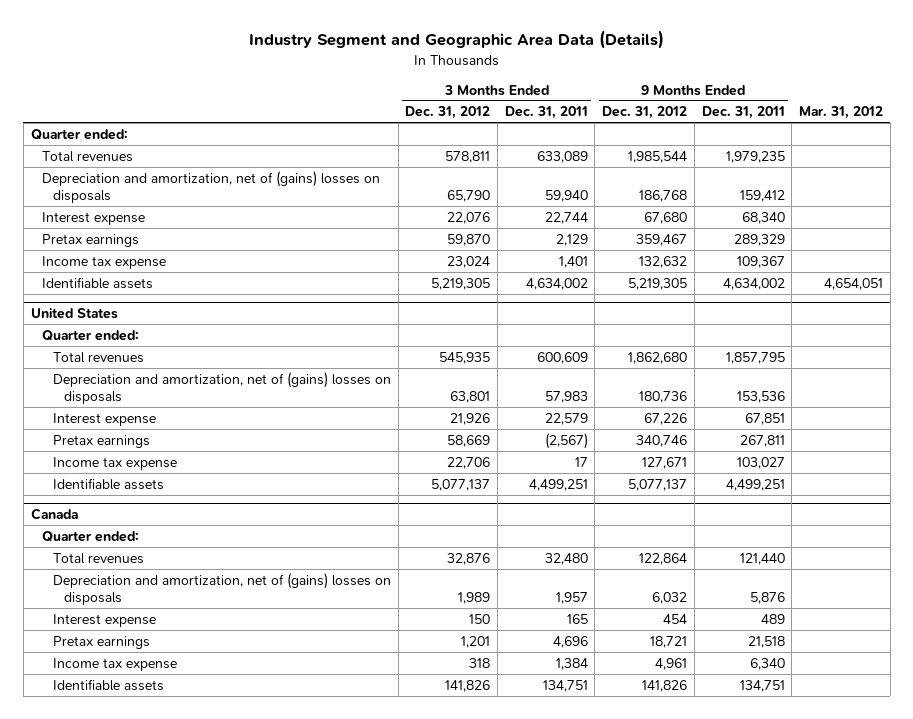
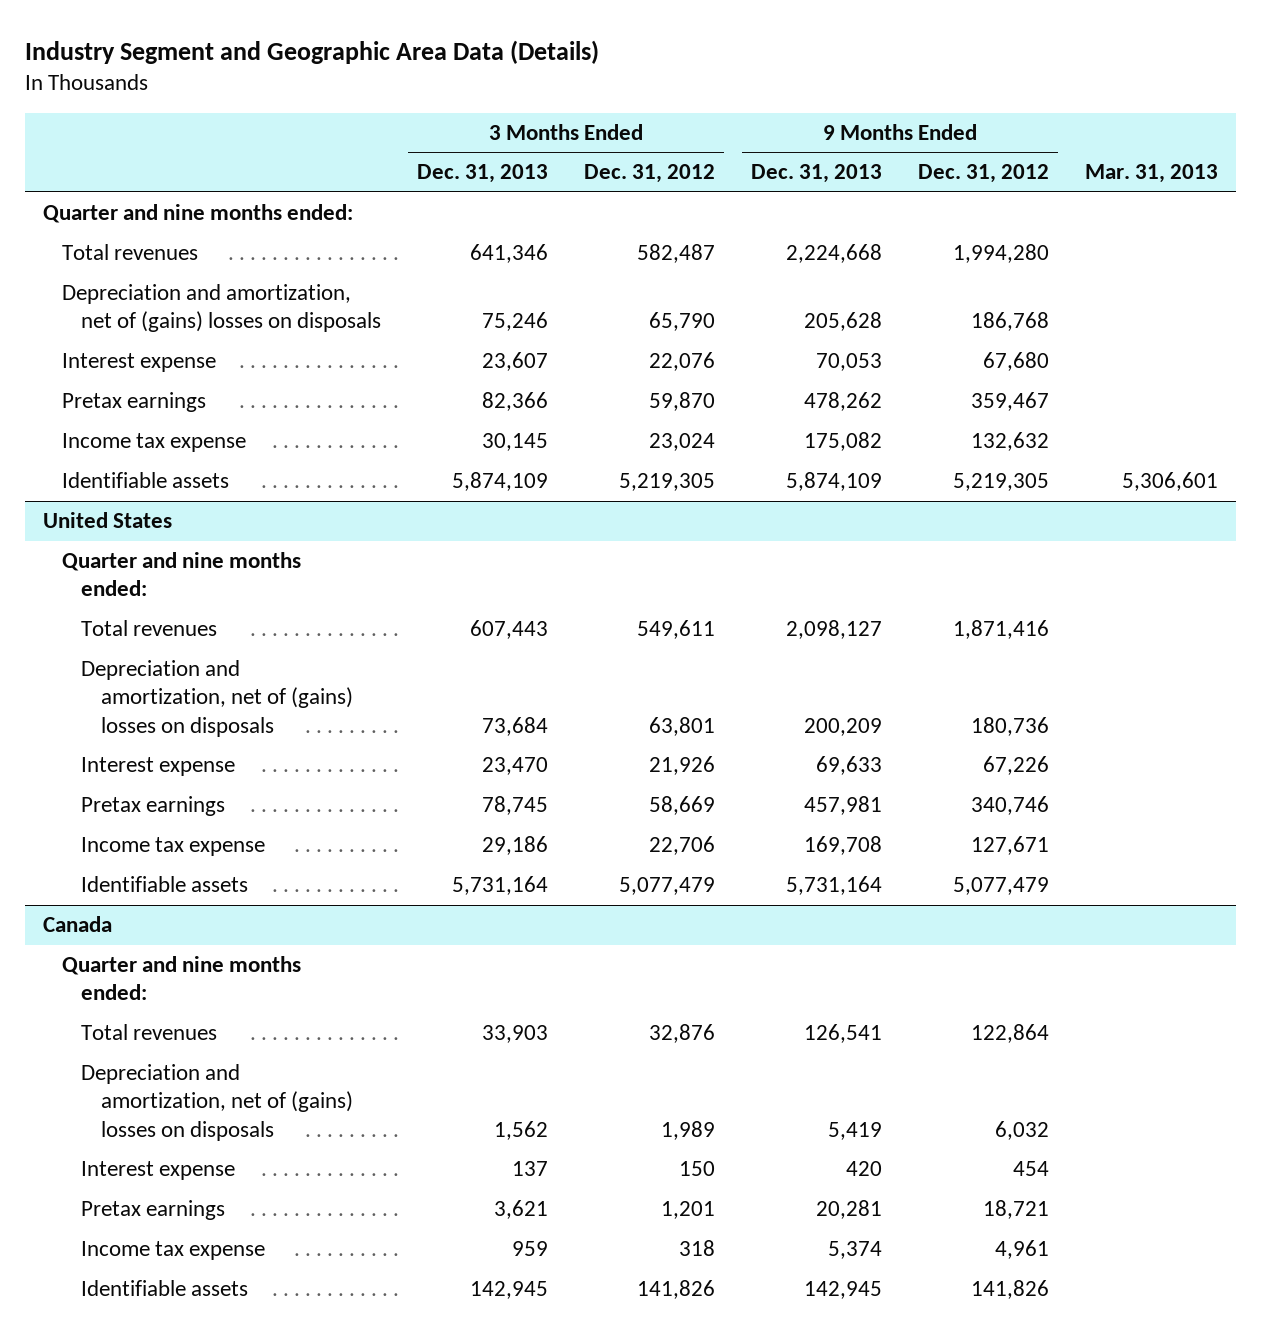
[504,106,588,120] Dec. 31, 2011 -> none
[701,106,785,120] Dec. 31, 2011 -> none
[798,106,883,120] Mar. 31, 2012 -> none
none -> [417,164,549,184] Dec. 31, 2013
none -> [751,164,883,184] Dec. 31, 2013
none -> [1085,164,1219,184] Mar. 31, 2013
[30,128,128,140] Quarter ended: -> [42,204,353,224] Quarter and nine months ended:
[445,150,491,163] 578,811 -> [637,244,716,264] 582,487
[628,150,688,163] 1,985,544 -> [953,244,1050,264] 1,994,280
[41,329,139,341] Quarter ended: -> [61,552,301,597] Quarter and nine months ended:
[439,351,491,364] 545,935 -> [637,620,716,640] 549,611
[628,351,688,364] 1,862,680 -> [953,620,1050,640] 1,871,416
[431,478,491,491] 5,077,137 -> [619,877,716,896] 5,077,479
[628,478,688,491] 5,077,137 -> [953,877,1050,896] 5,077,479
[41,530,139,542] Quarter ended: -> [61,956,301,1001] Quarter and nine months ended:

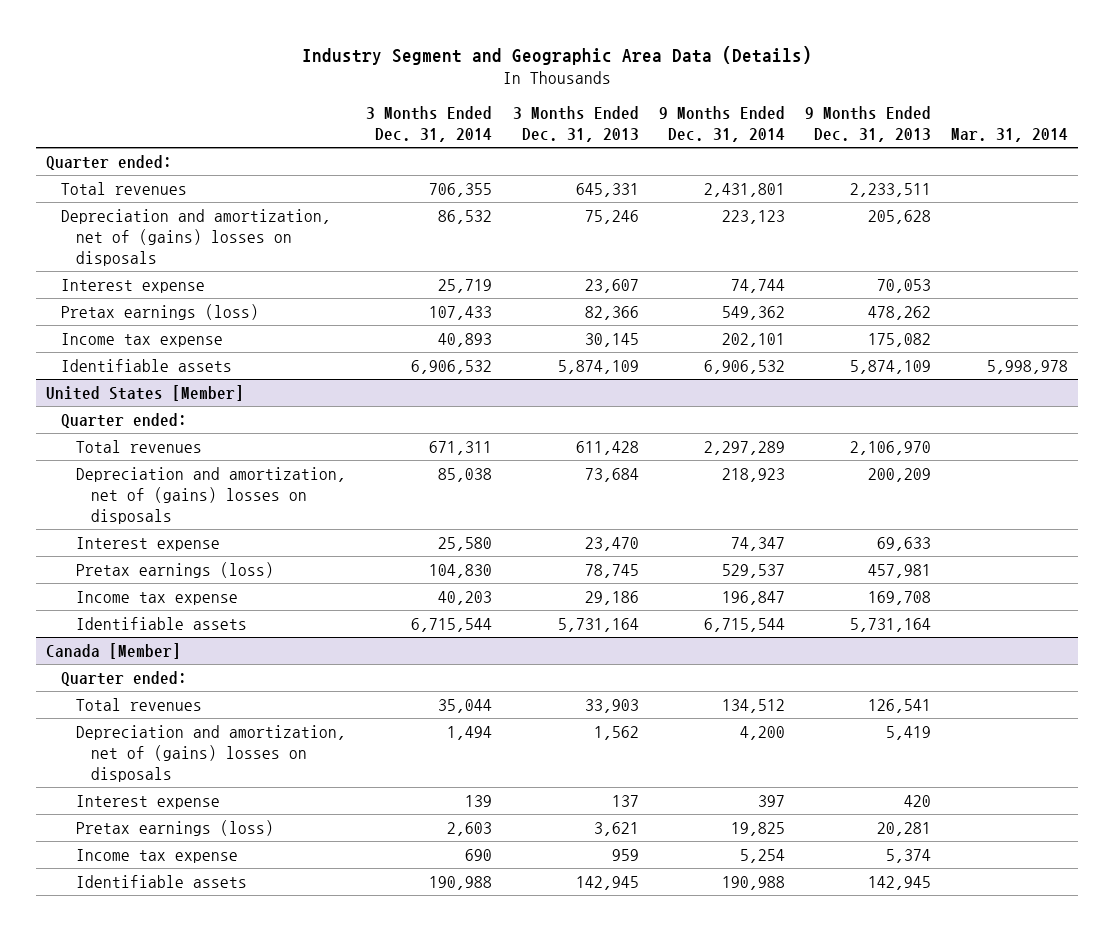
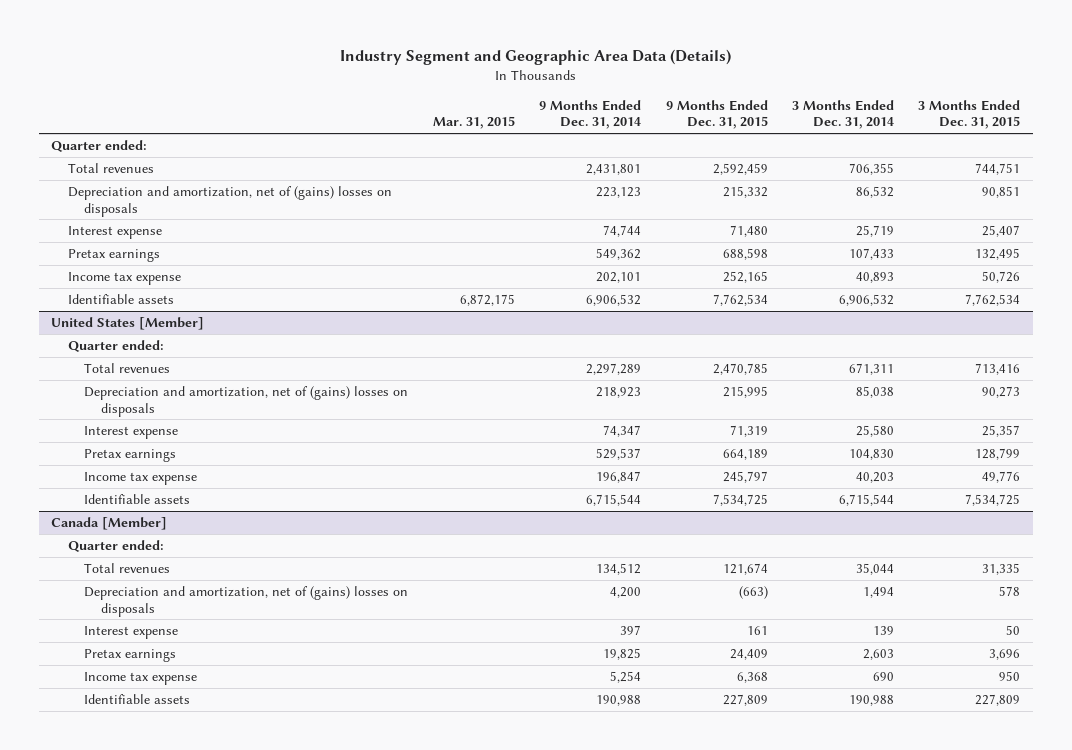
[512,106,639,143] 3 Months Ended Dec. 31, 2013 -> none
[804,106,931,143] 9 Months Ended Dec. 31, 2013 -> none
[951,128,1069,143] Mar. 31, 2014 -> none
none -> [432,116,515,130] Mar. 31, 2015
none -> [665,99,768,130] 9 Months Ended Dec. 31, 2015
none -> [918,99,1021,130] 3 Months Ended Dec. 31, 2015
[61,303,260,320] Pretax earnings (loss) -> [67,249,160,263] Pretax earnings
[76,561,275,578] Pretax earnings (loss) -> [84,449,177,463] Pretax earnings
[76,819,275,836] Pretax earnings (loss) -> [84,649,177,663] Pretax earnings

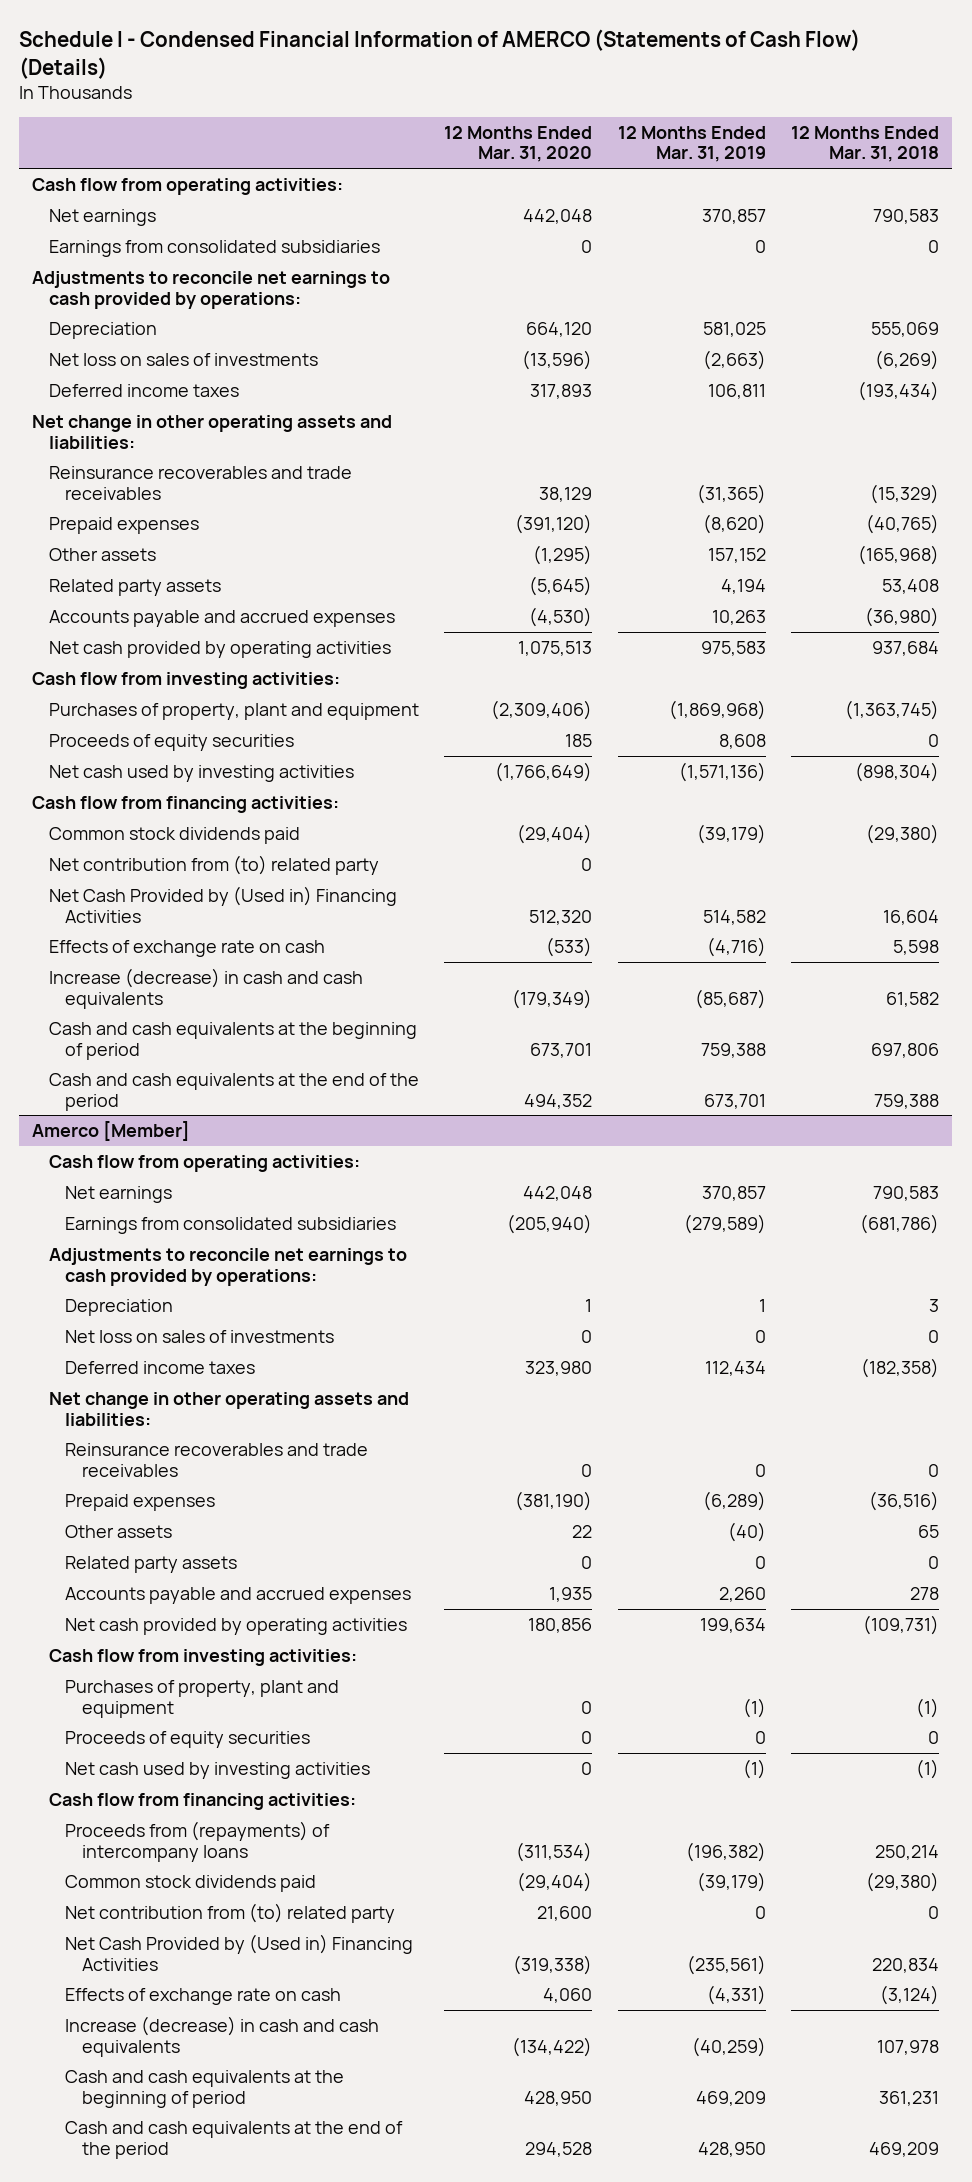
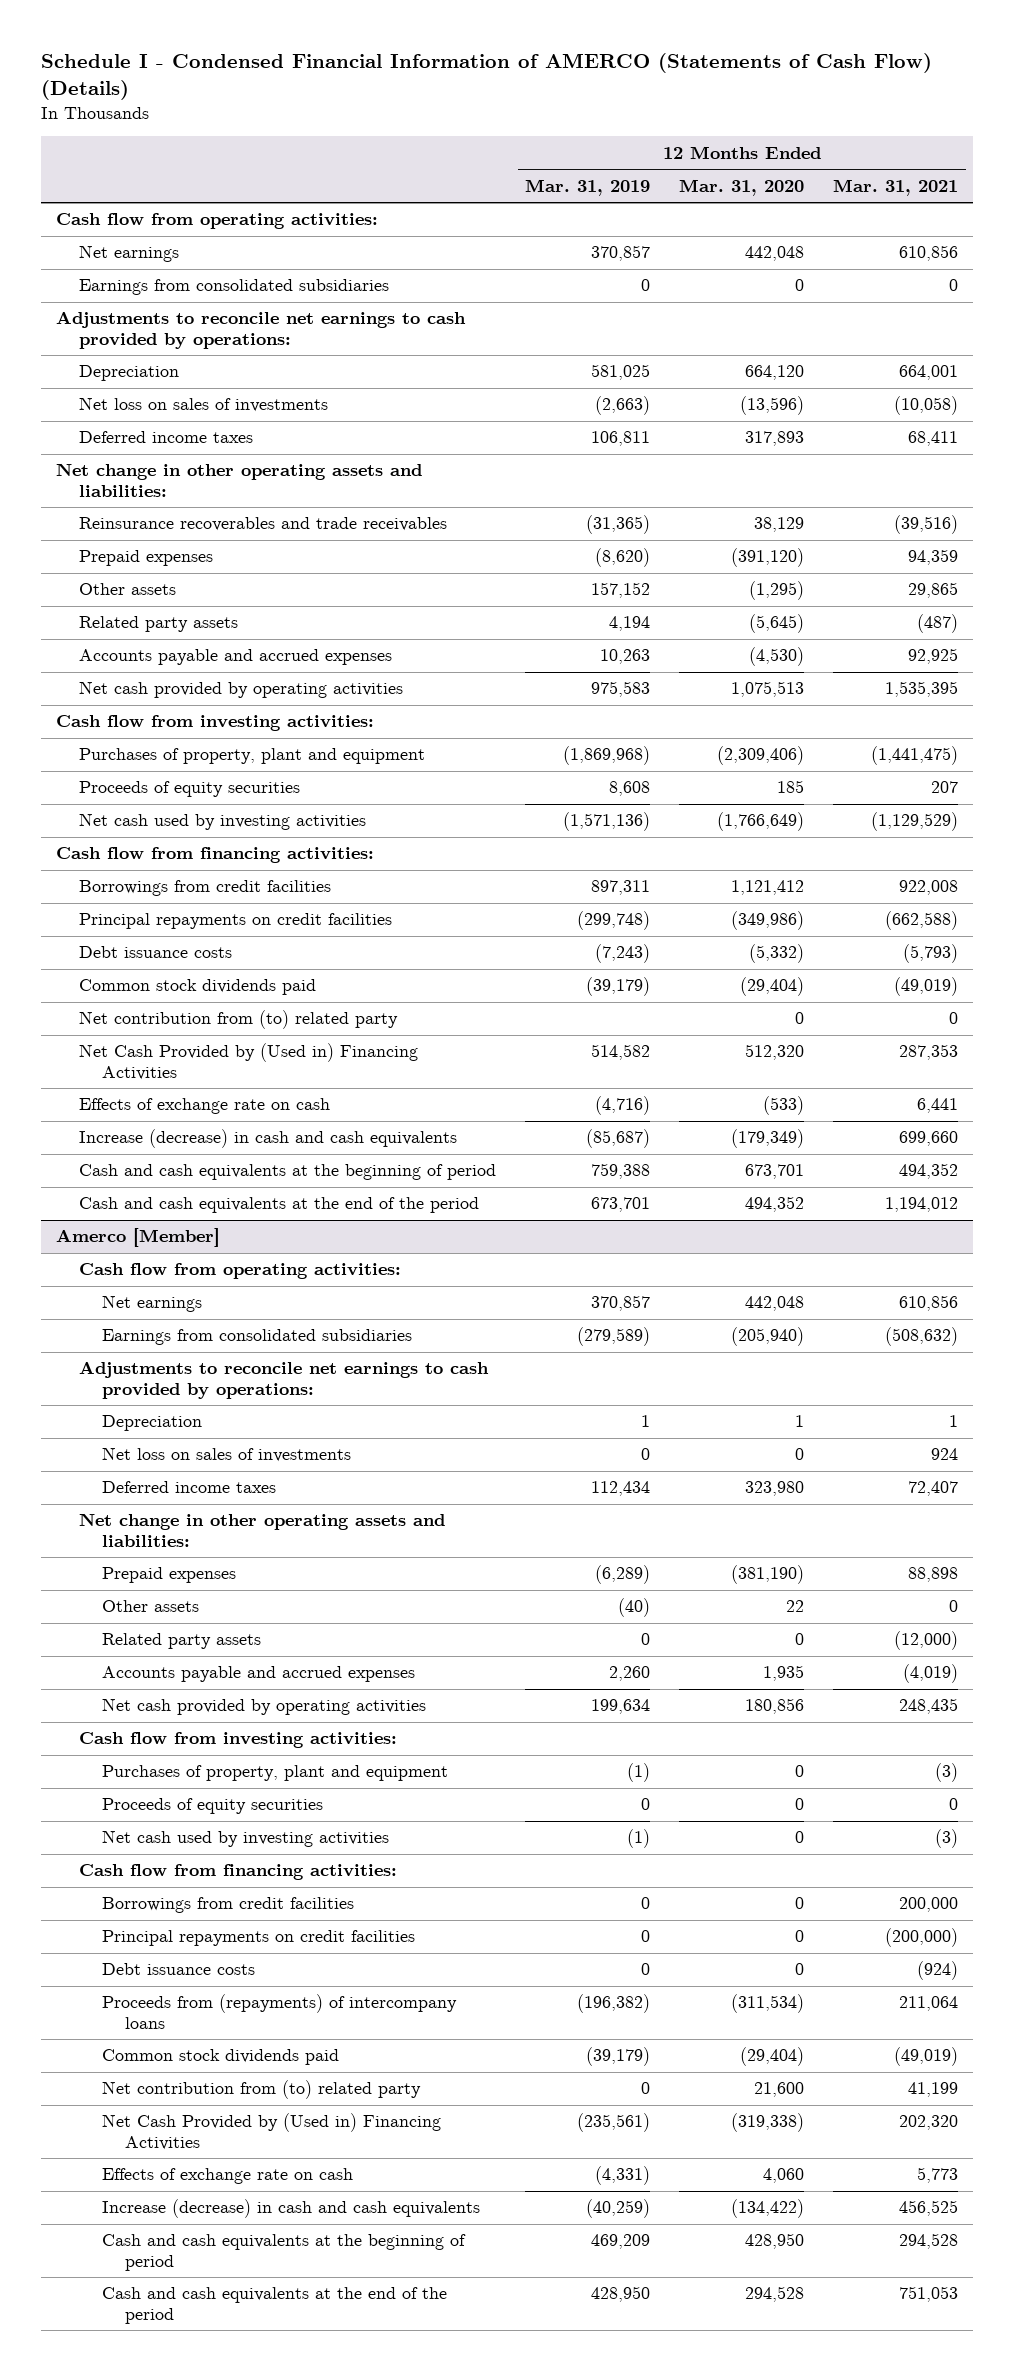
[791,125,940,163] 12 Months Ended Mar. 31, 2018 -> none
none -> [833,178,959,196] Mar. 31, 2021
none -> [78,880,331,897] Borrowings from credit facilities
none -> [78,913,392,930] Principal repayments on credit facilities
none -> [78,946,232,959] Debt issuance costs
[65,1442,369,1477] Reinsurance recoverables and trade receivables -> none
none -> [101,1897,354,1914] Borrowings from credit facilities
none -> [101,1930,415,1947] Principal repayments on credit facilities
none -> [101,1963,255,1976] Debt issuance costs

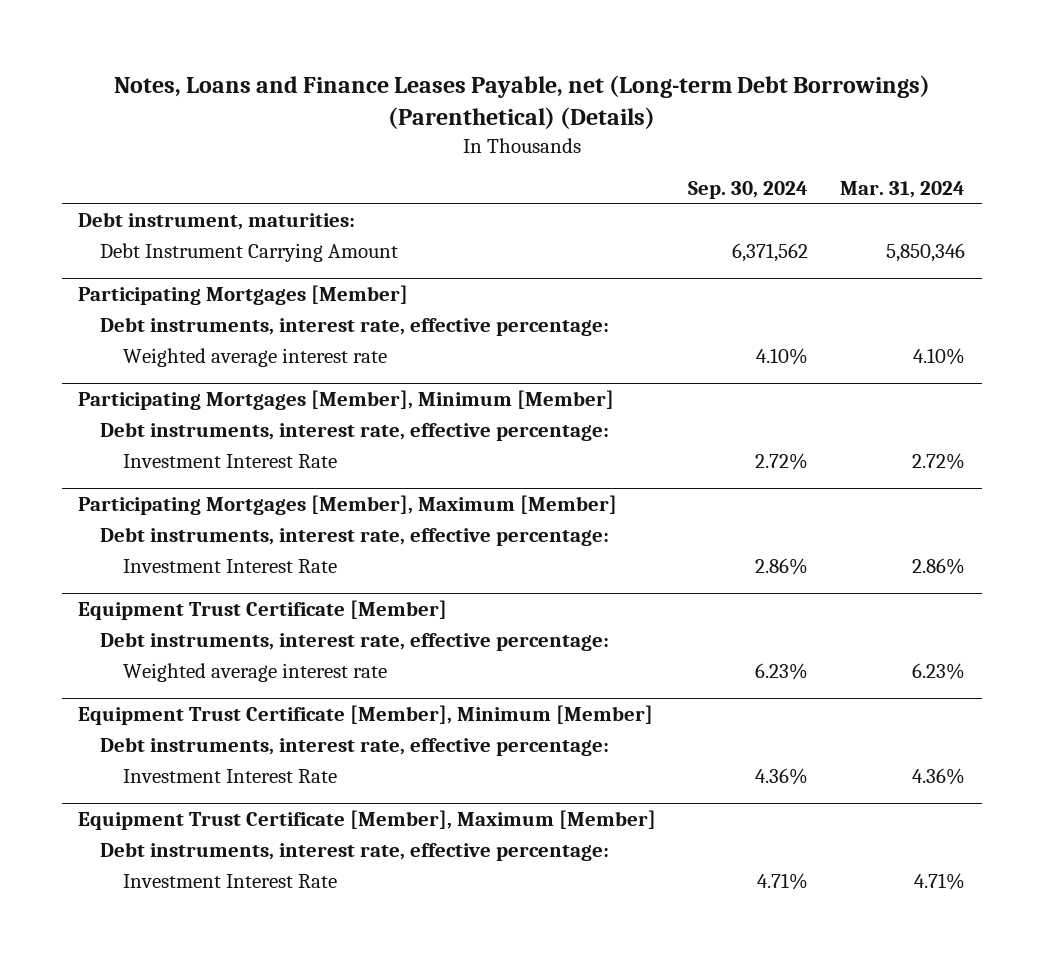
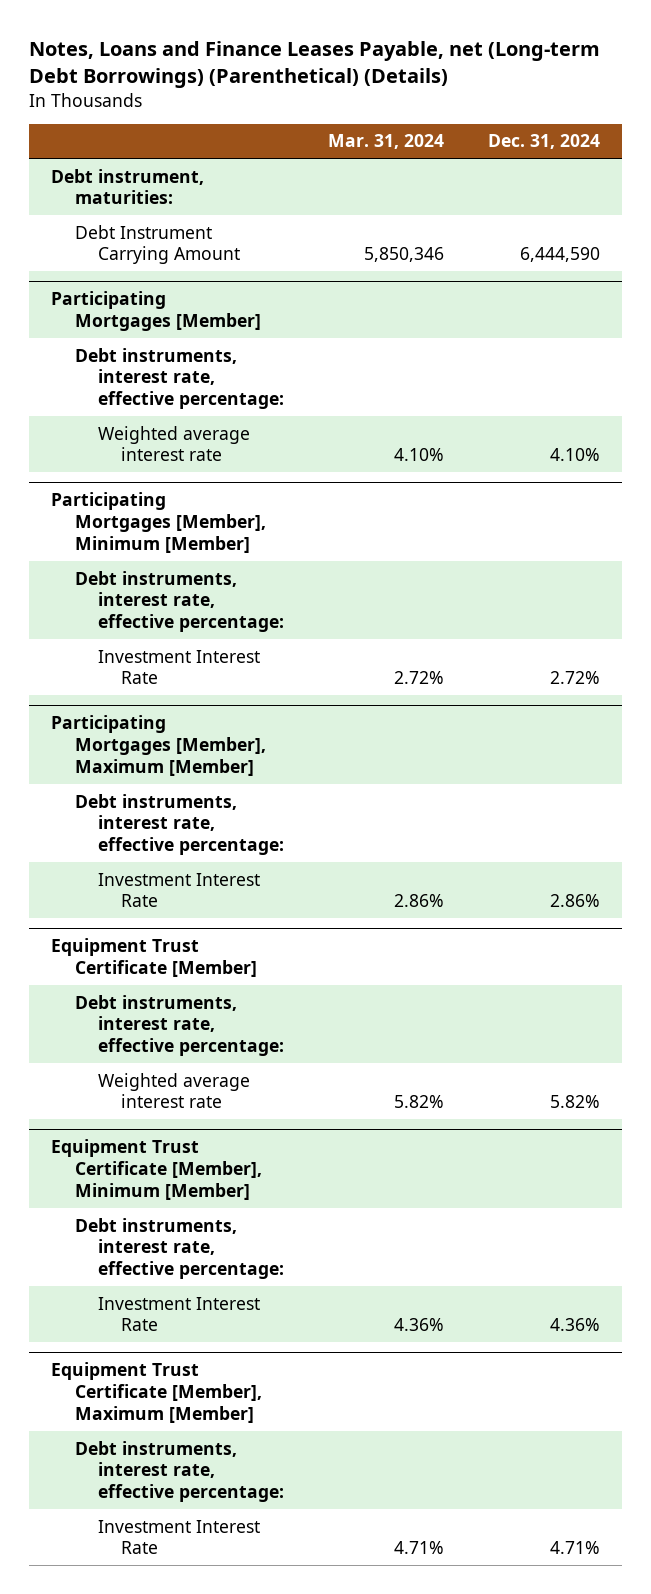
[688,181,809,200] Sep. 30, 2024 -> none
none -> [487,134,600,150] Dec. 31, 2024
[912,663,966,681] 6.23% -> [393,1095,444,1109] 5.82%

